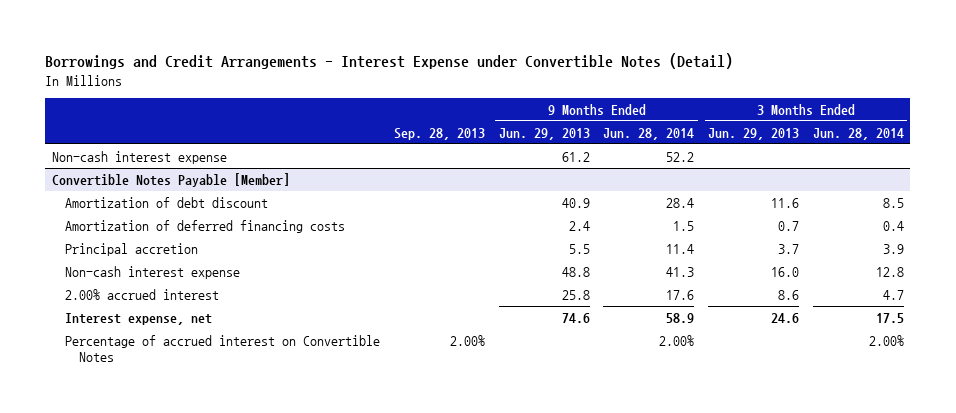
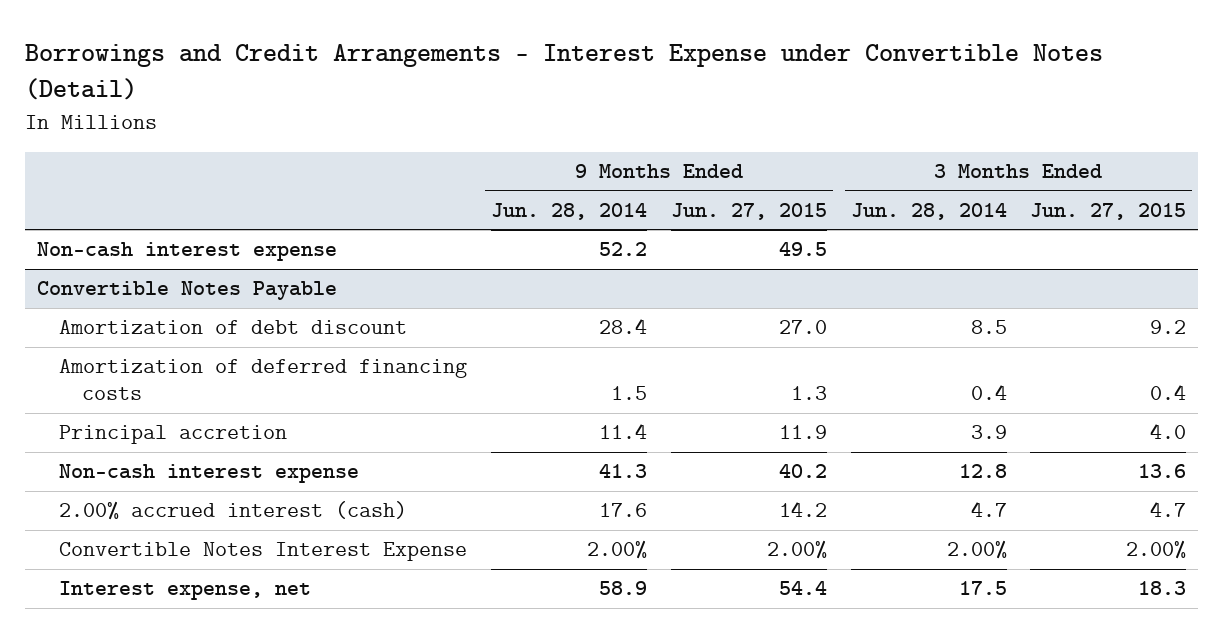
[394,127,486,140] Sep. 28, 2013 -> none
[498,127,590,140] Jun. 29, 2013 -> none
[708,127,800,140] Jun. 29, 2013 -> none
none -> [670,203,827,221] Jun. 27, 2015
none -> [1030,203,1187,221] Jun. 27, 2015
[52,172,291,187] Convertible Notes Payable [Member] -> [37,281,338,301] Convertible Notes Payable
[65,288,220,300] 2.00% accrued interest -> [59,501,408,521] 2.00% accrued interest (cash)
none -> [59,542,468,562] Convertible Notes Interest Expense
[65,334,381,362] Percentage of accrued interest on Convertible Notes -> none

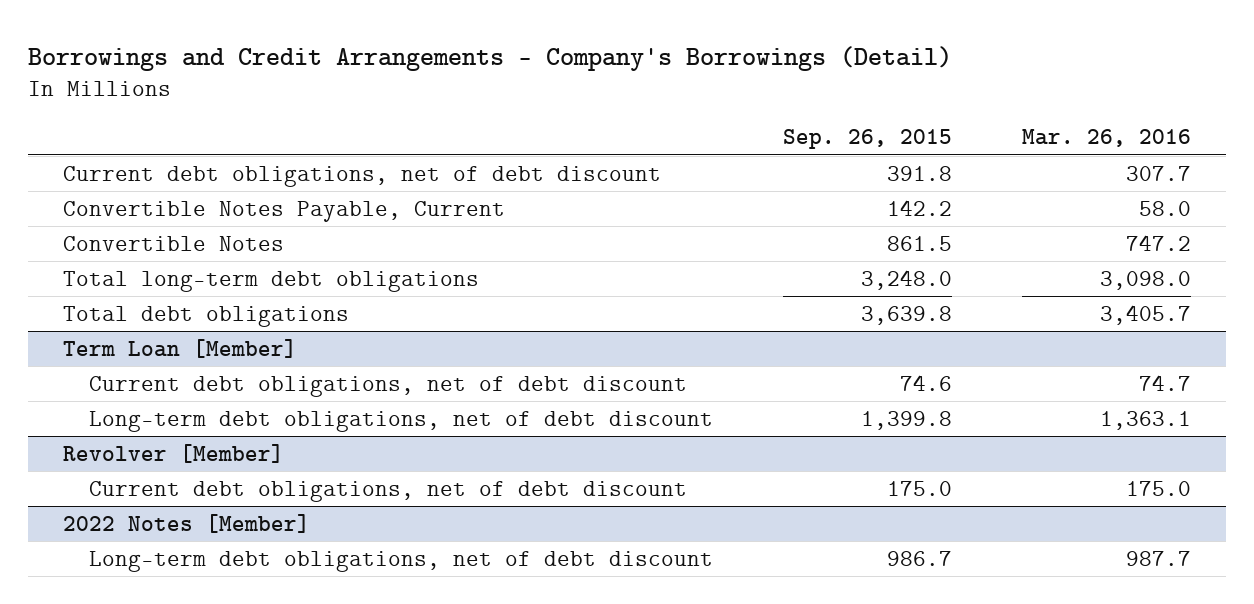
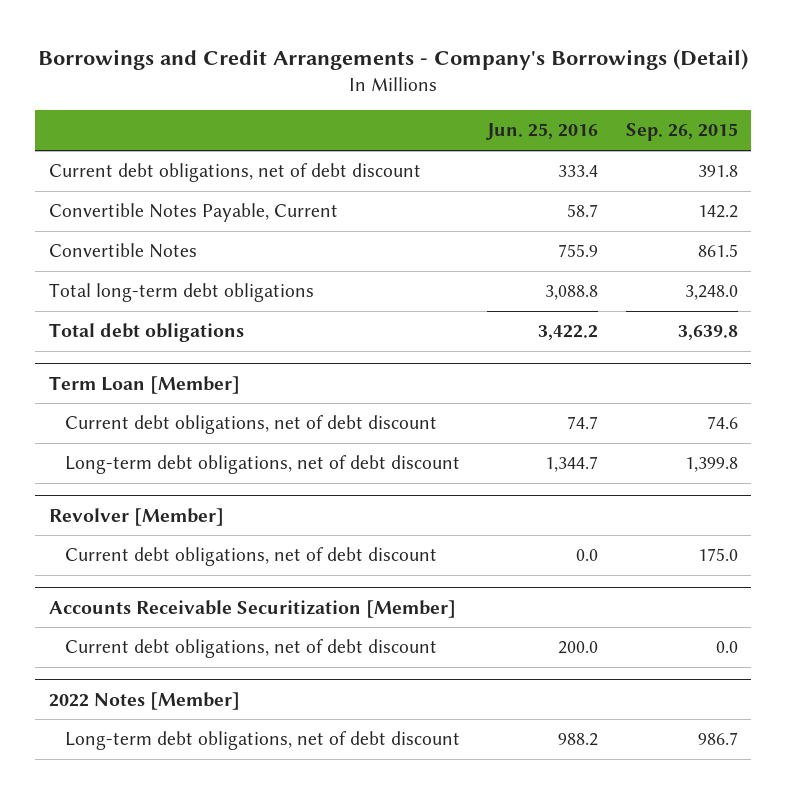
[1021,129,1191,148] Mar. 26, 2016 -> none
none -> [486,123,599,141] Jun. 25, 2016
none -> [48,599,456,618] Accounts Receivable Securitization [Member]
none -> [64,639,437,659] Current debt obligations, net of debt discount

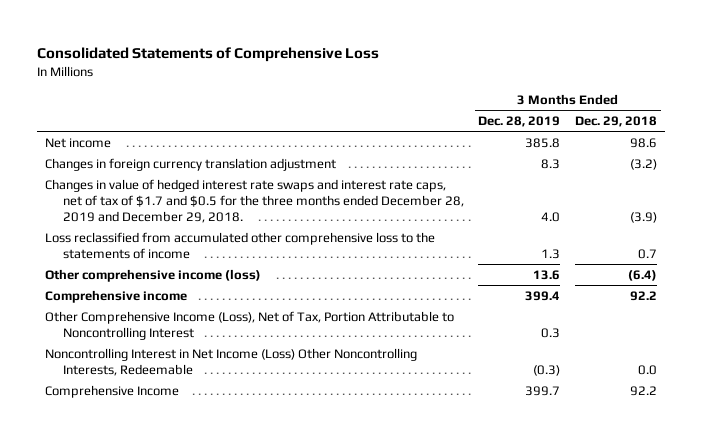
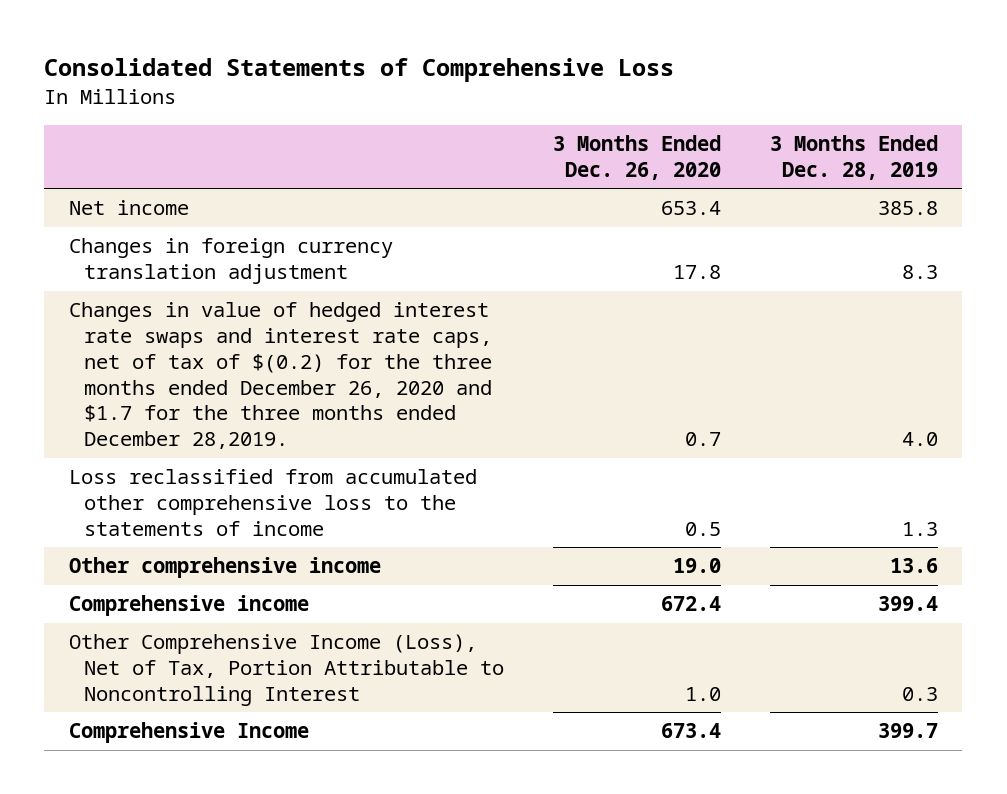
[575,116,658,128] Dec. 29, 2018 -> none
none -> [553,134,722,180] 3 Months Ended Dec. 26, 2020
[44,178,464,223] Changes in value of hedged interest rate swaps and interest rate caps, net of tax of $1.7 and $0.5 for the three months ended December 28, 2019 and December 29, 2018. -> [68,302,493,450] Changes in value of hedged interest rate swaps and interest rate caps, net of tax of $(0.2) for the three months ended December 26, 2020 and $1.7 for the three months ended December 28,2019.
[44,268,261,282] Other comprehensive income (loss) -> [68,557,381,579] Other comprehensive income
[44,347,417,376] Noncontrolling Interest in Net Income (Loss) Other Noncontrolling Interests, Redeemable -> none

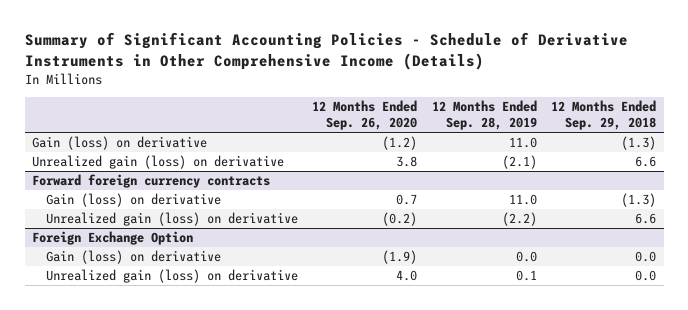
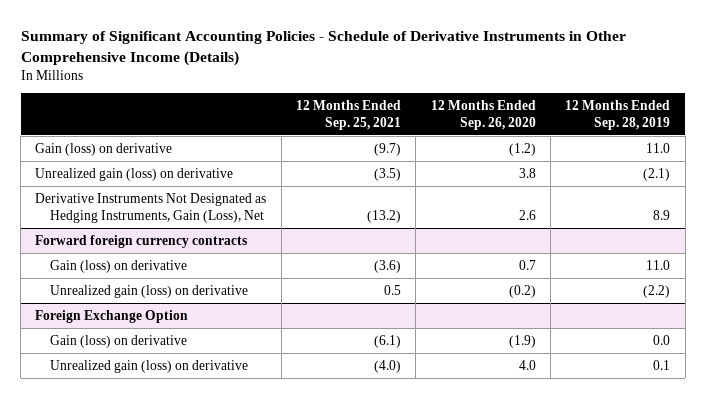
[551,100,657,130] 12 Months Ended Sep. 29, 2018 -> none
none -> [296,99,402,130] 12 Months Ended Sep. 25, 2021
none -> [35,192,267,223] Derivative Instruments Not Designated as Hedging Instruments, Gain (Loss), Net

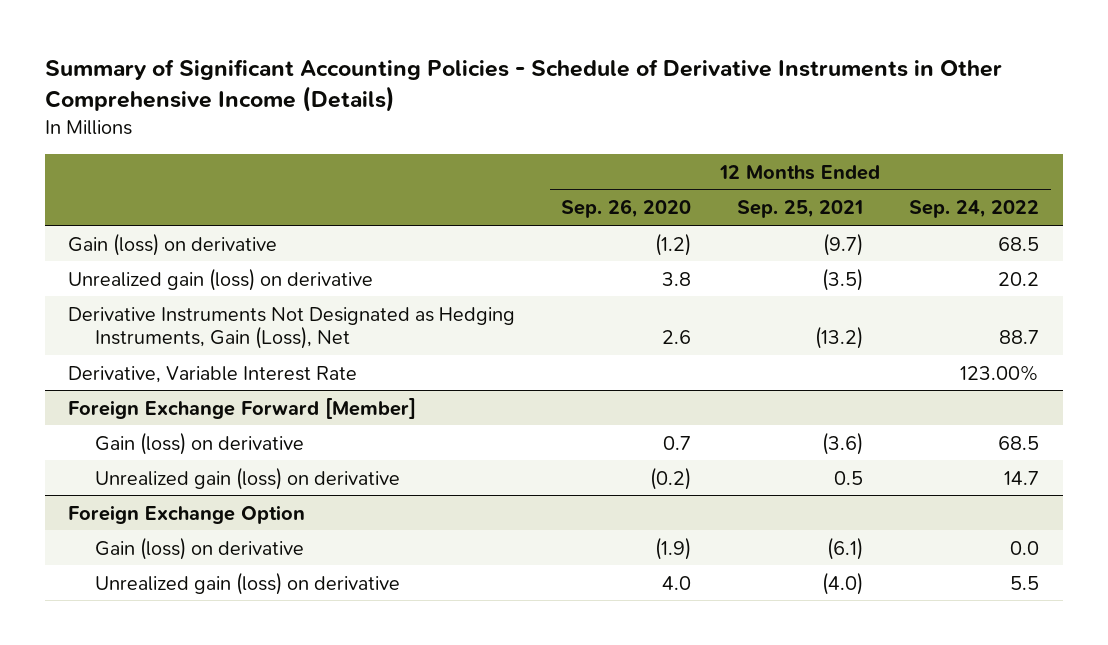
[565,99,671,130] 12 Months Ended Sep. 28, 2019 -> none
none -> [909,200,1040,219] Sep. 24, 2022
none -> [68,365,358,383] Derivative, Variable Interest Rate
[35,234,248,248] Forward foreign currency contracts -> [68,397,417,419] Foreign Exchange Forward [Member]

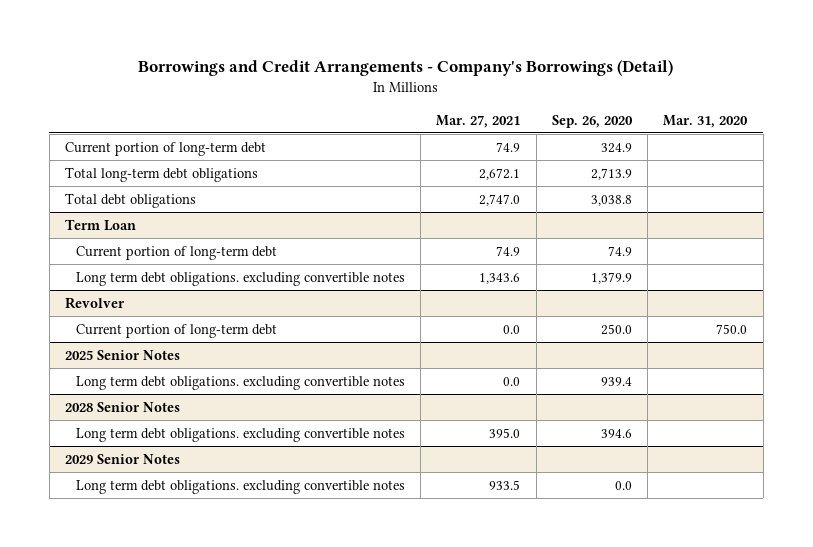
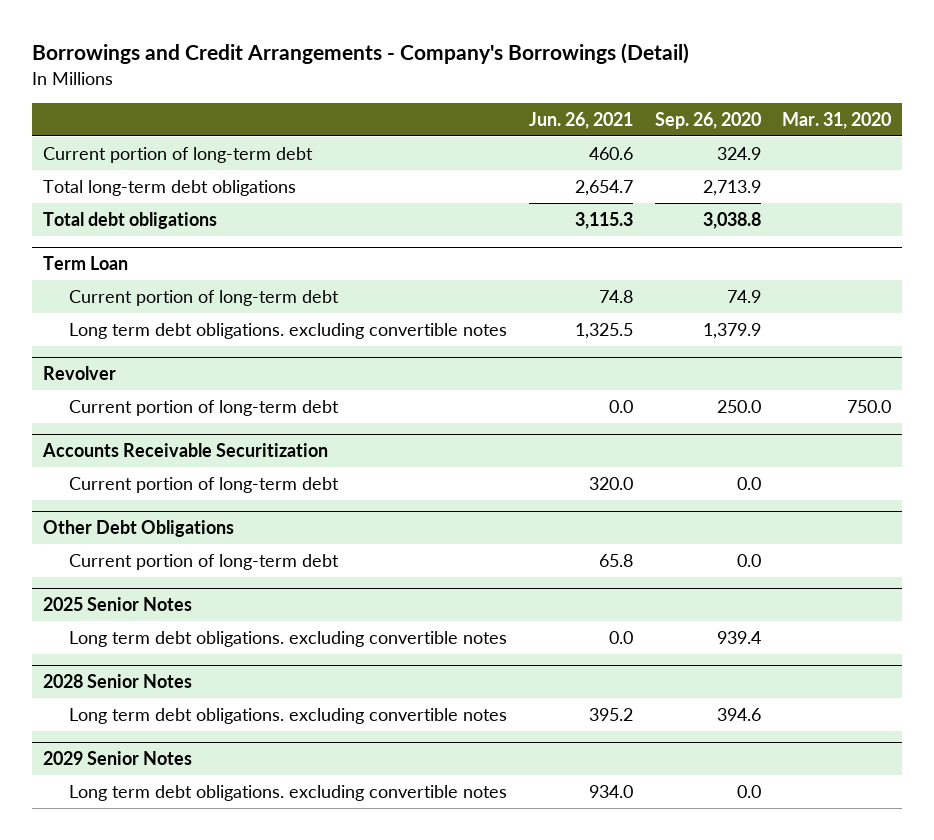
[436,114,521,128] Mar. 27, 2021 -> none
none -> [528,111,633,129] Jun. 26, 2021
none -> [41,443,328,458] Accounts Receivable Securitization
none -> [69,476,340,493] Current portion of long-term debt
none -> [42,520,234,538] Other Debt Obligations
none -> [69,553,340,570] Current portion of long-term debt

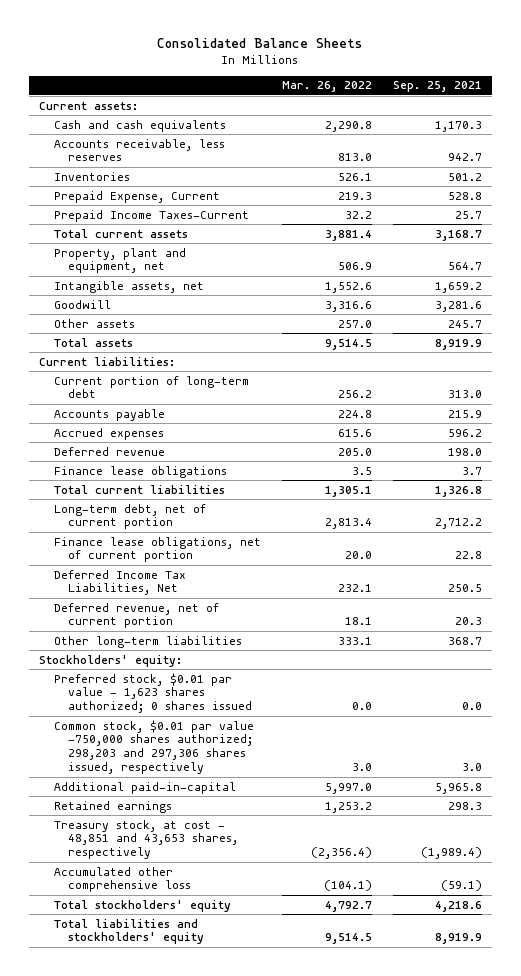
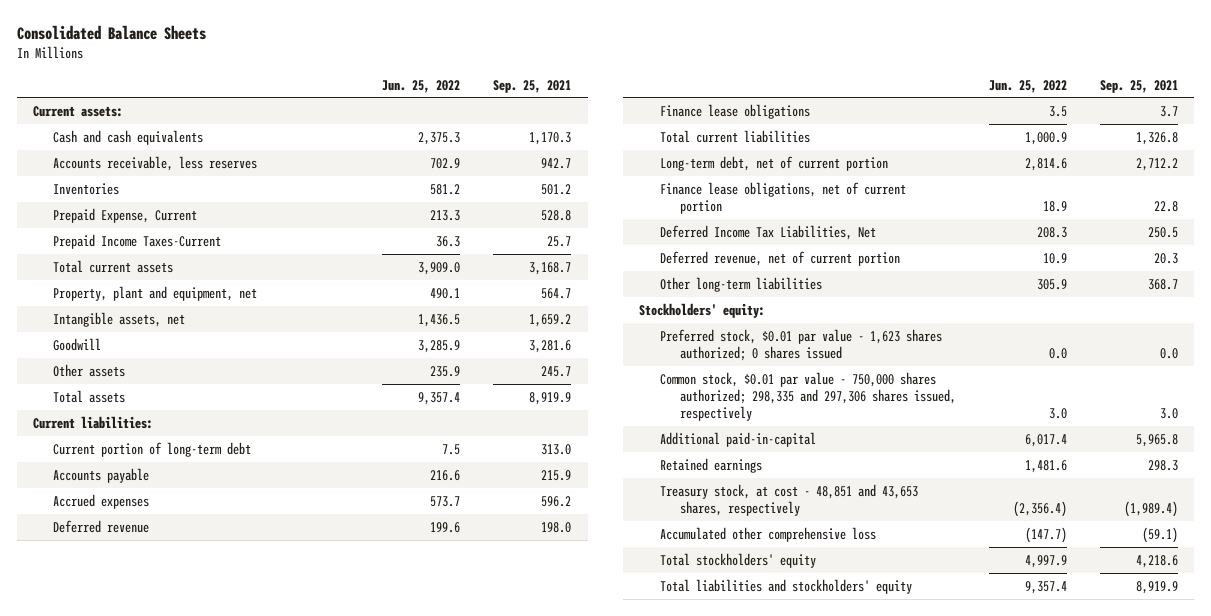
[281,81,372,93] Mar. 26, 2022 -> none
none -> [382,79,461,93] Jun. 25, 2022
[53,719,254,775] Common stock, $0.01 par value -750,000 shares authorized; 298,203 and 297,306 shares issued, respectively -> [659,371,956,422] Common stock, $0.01 par value - 750,000 shares authorized; 298,335 and 297,306 shares issued, respectively

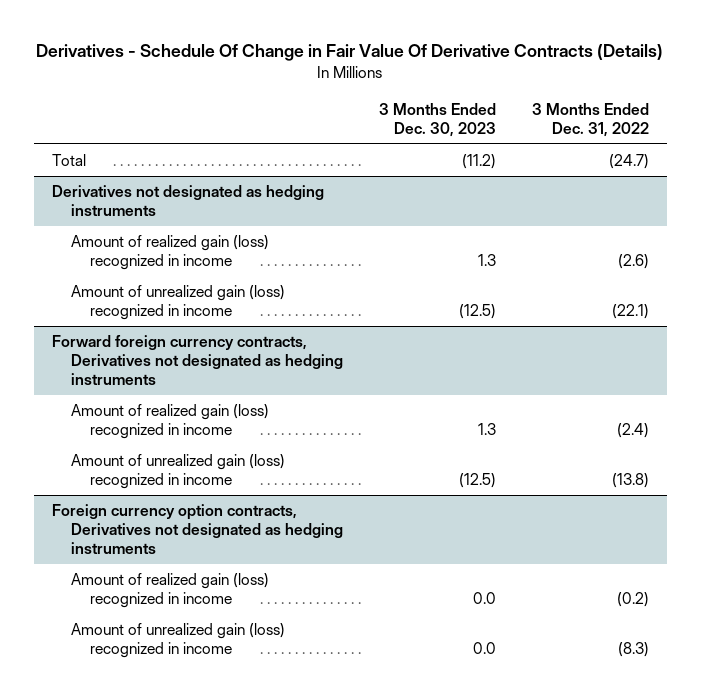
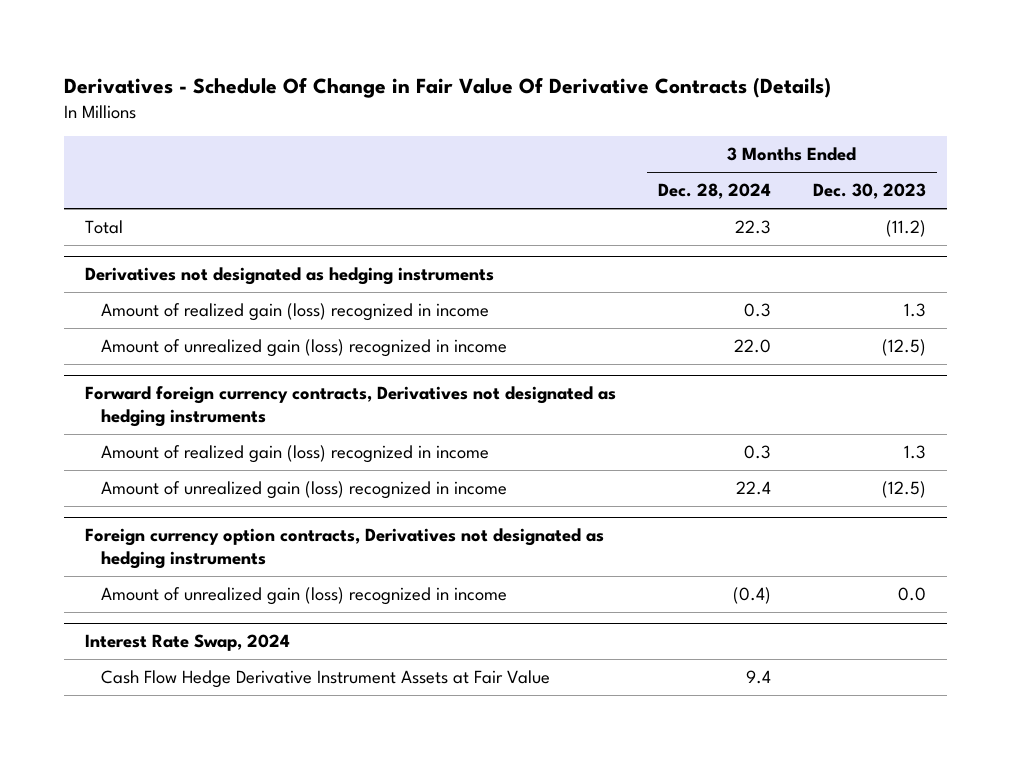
[532,102,650,137] 3 Months Ended Dec. 31, 2022 -> none
none -> [657,183,771,200] Dec. 28, 2024
[70,573,269,609] Amount of realized gain (loss) recognized in income -> none
none -> [84,634,290,652] Interest Rate Swap, 2024
none -> [101,670,551,689] Cash Flow Hedge Derivative Instrument Assets at Fair Value

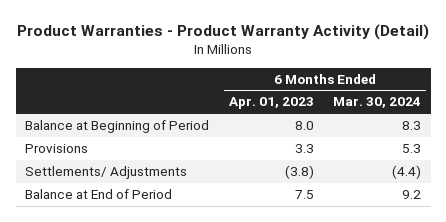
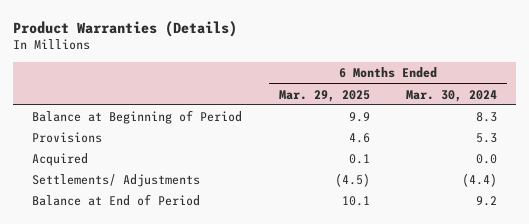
[17,24,430,41] Product Warranties - Product Warranty Activity (Detail) -> [13,20,238,37] Product Warranties (Details)
[228,97,314,110] Apr. 01, 2023 -> none
none -> [278,89,370,102] Mar. 29, 2025
none -> [31,153,88,167] Acquired

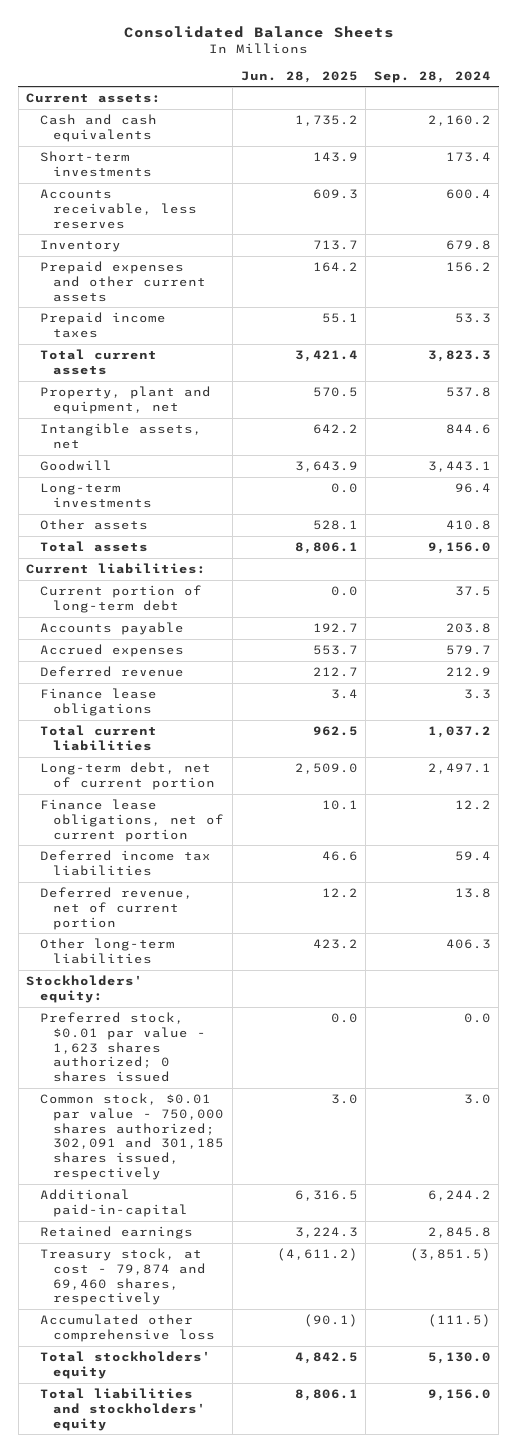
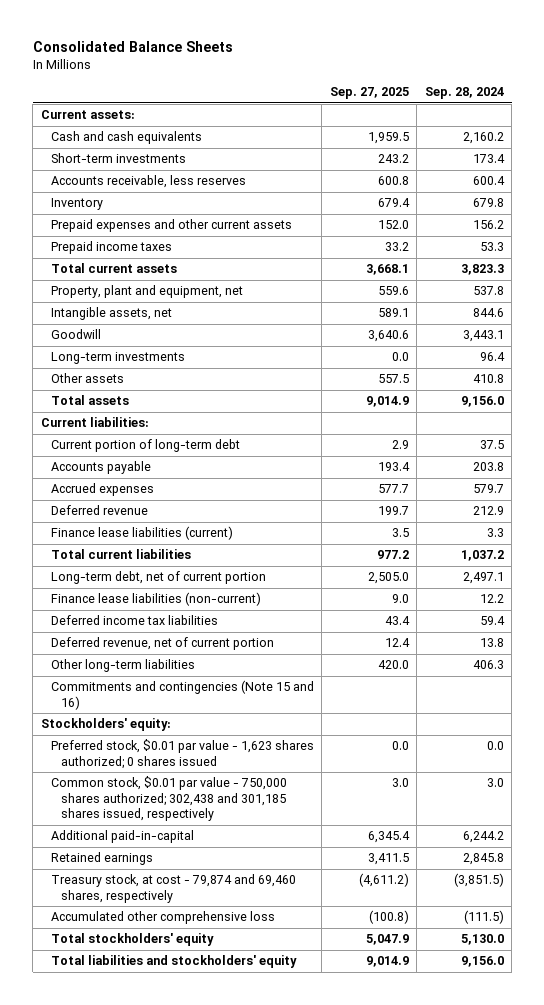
[240,70,358,83] Jun. 28, 2025 -> none
none -> [329,87,409,100] Sep. 27, 2025
[39,688,157,716] Finance lease obligations -> [50,526,233,541] Finance lease liabilities (current)
[39,799,225,842] Finance lease obligations, net of current portion -> [50,592,261,607] Finance lease liabilities (non-current)
none -> [50,680,314,710] Commitments and contingencies (Note 15 and 16)
[39,1093,225,1180] Common stock, $0.01 par value - 750,000 shares authorized; 302,091 and 301,185 shares issued, respectively -> [50,776,287,822] Common stock, $0.01 par value - 750,000 shares authorized; 302,438 and 301,185 shares issued, respectively

